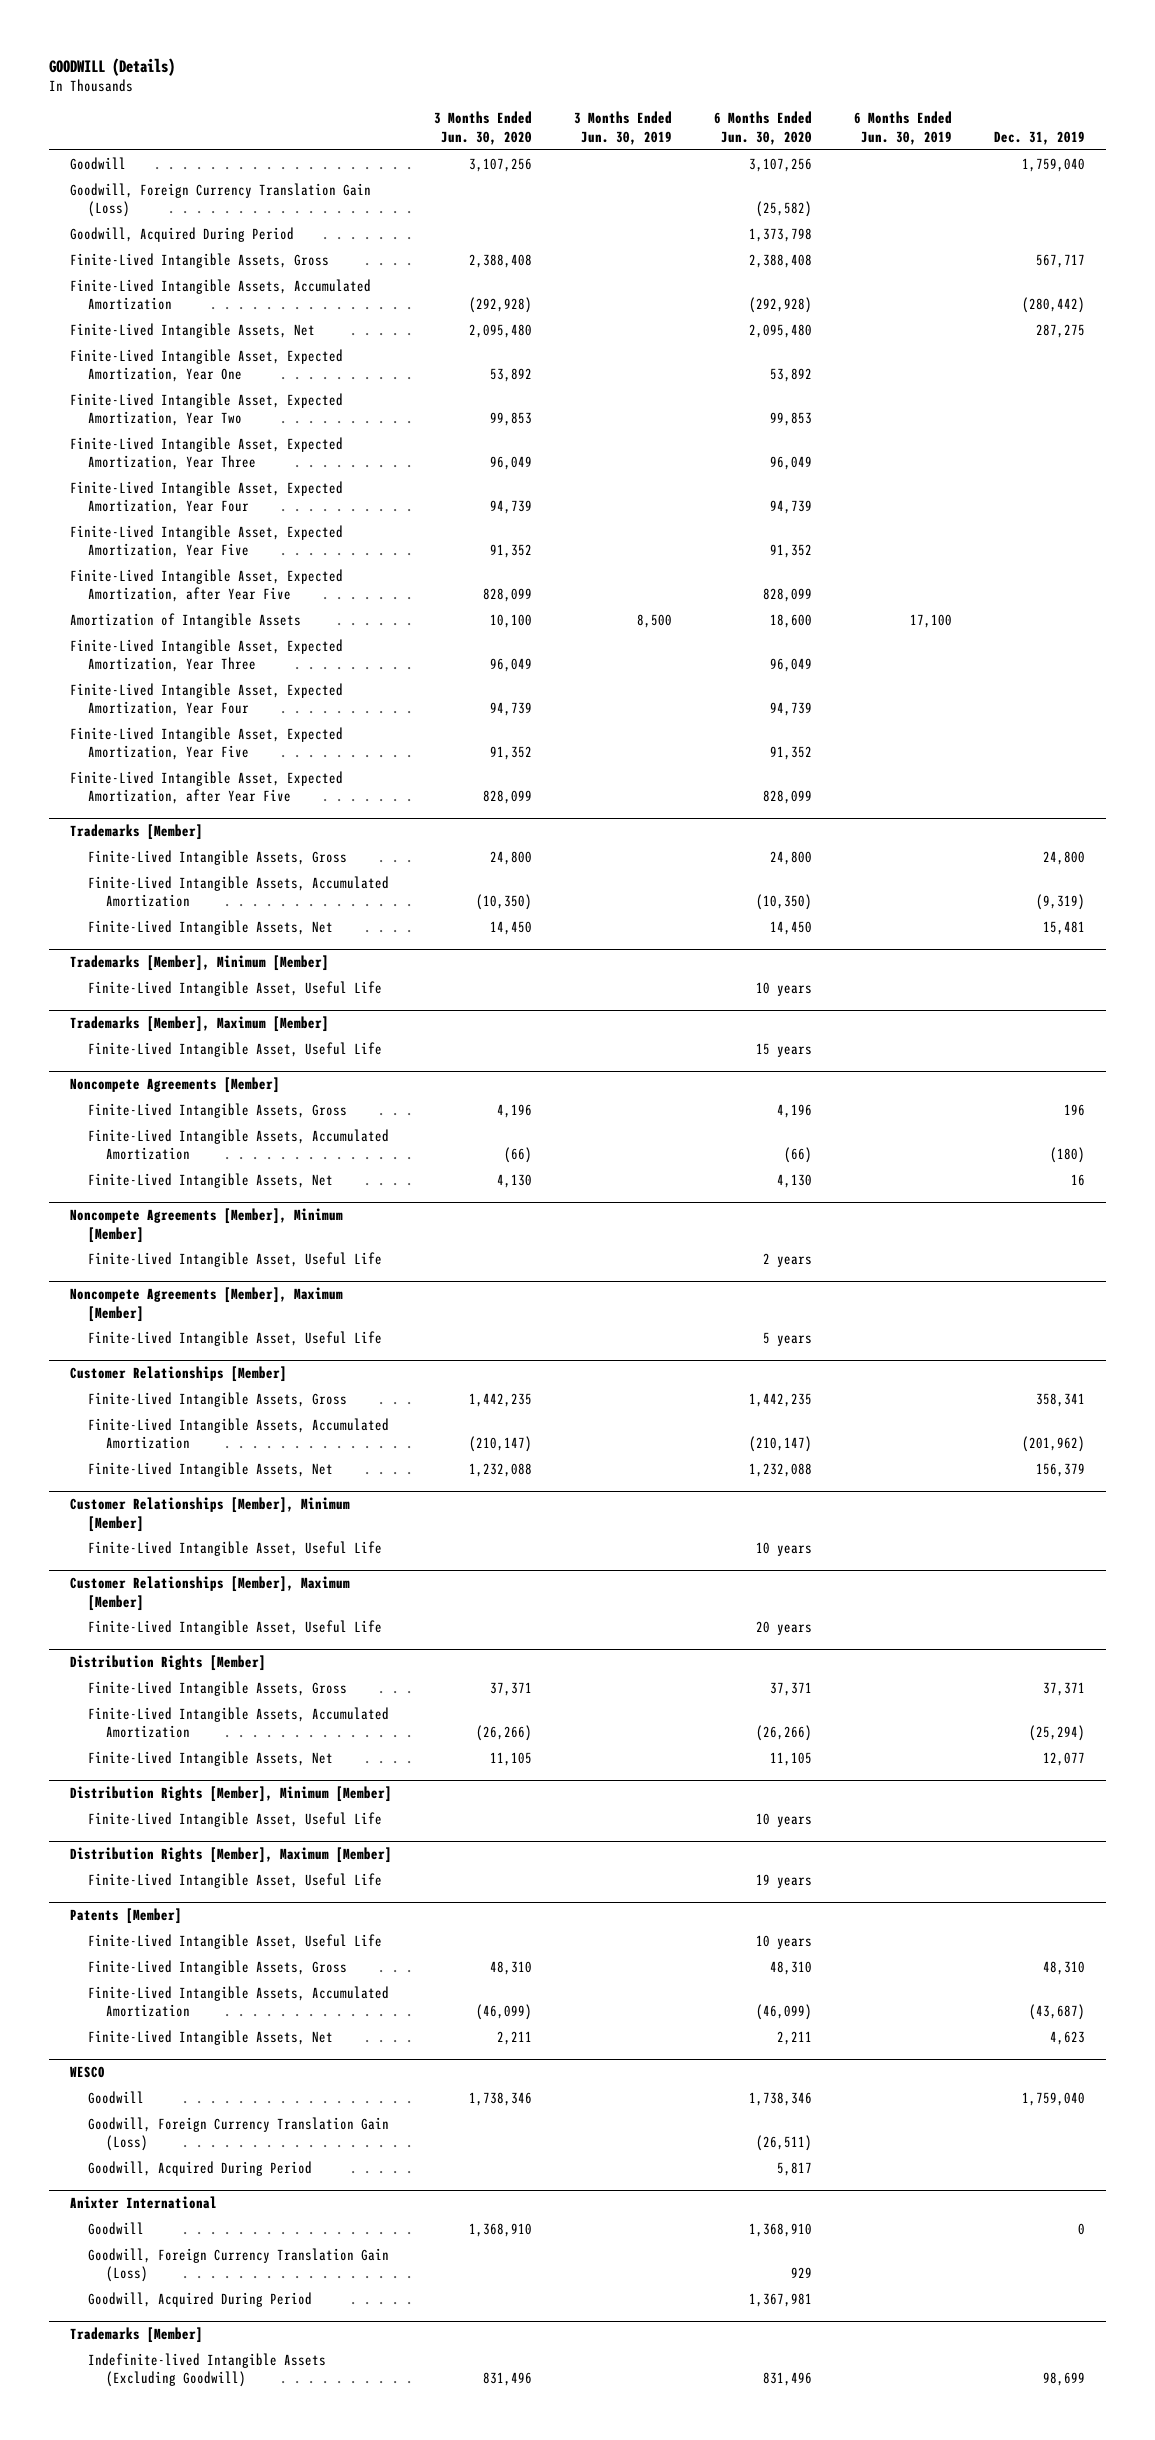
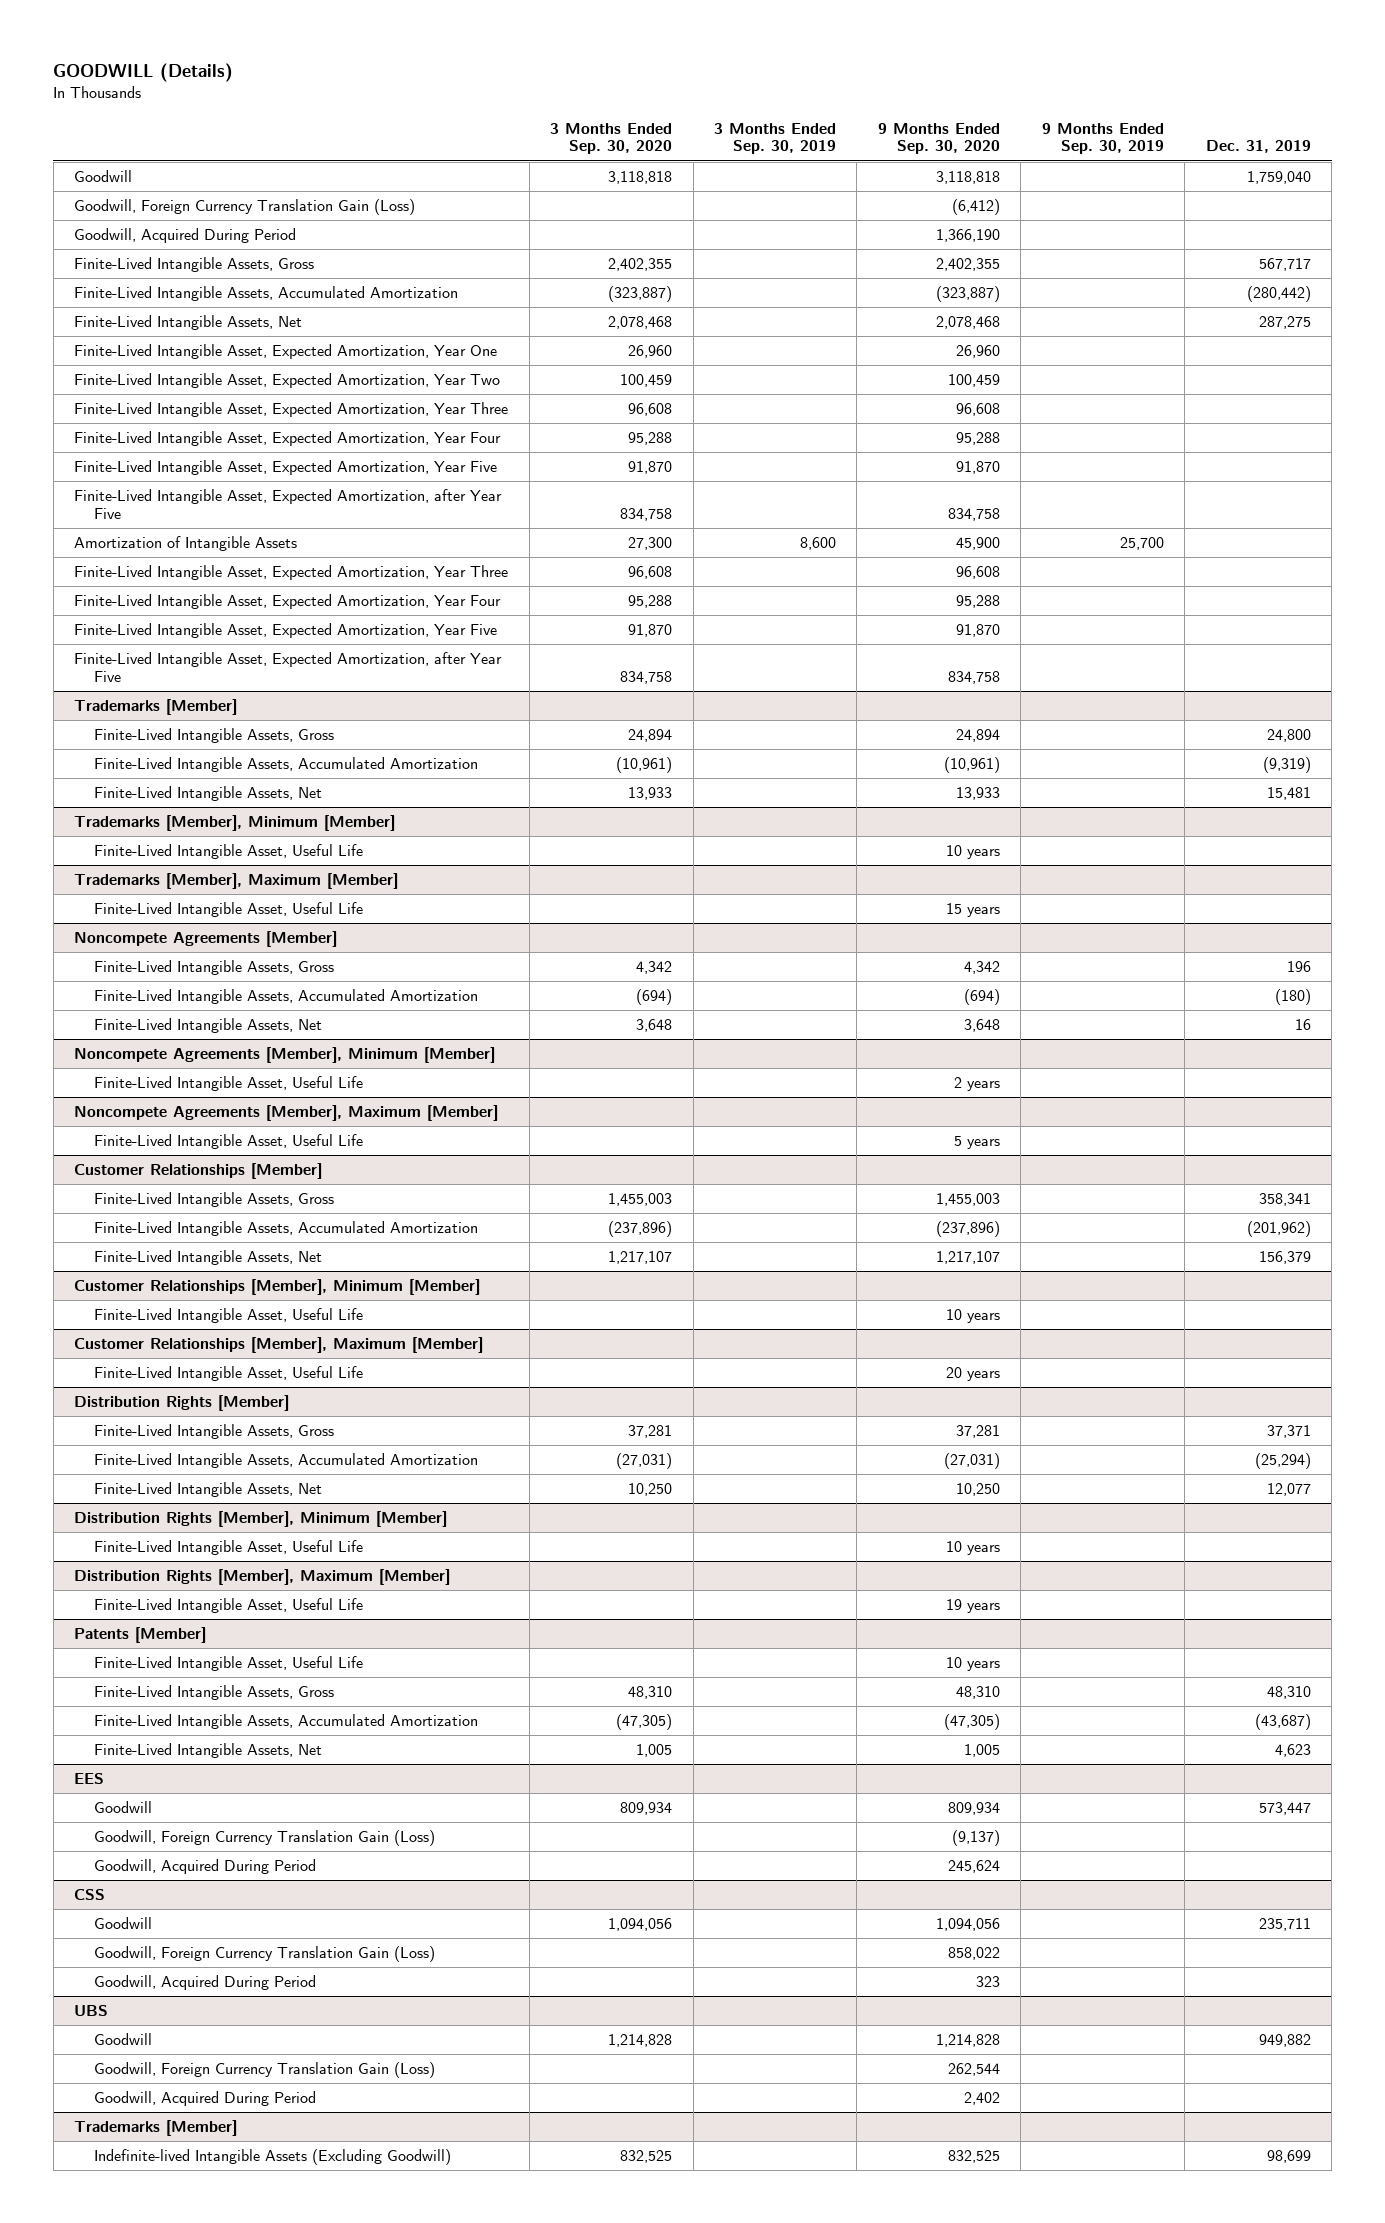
[434,111,533,145] 3 Months Ended Jun. 30, 2020 -> none
[573,111,672,145] 3 Months Ended Jun. 30, 2019 -> none
[713,111,812,145] 6 Months Ended Jun. 30, 2020 -> none
[853,111,952,145] 6 Months Ended Jun. 30, 2019 -> none
none -> [550,122,673,155] 3 Months Ended Sep. 30, 2020
none -> [714,122,837,155] 3 Months Ended Sep. 30, 2019
none -> [877,122,1000,155] 9 Months Ended Sep. 30, 2020
none -> [1041,122,1164,155] 9 Months Ended Sep. 30, 2019
[70,2066,106,2079] WESCO -> none
[87,2090,144,2104] Goodwill -> none
[87,2116,389,2152] Goodwill, Foreign Currency Translation Gain (Loss) -> none
[87,2160,312,2176] Goodwill, Acquired During Period -> none
[70,2196,218,2210] Anixter International -> none
[87,2221,144,2235] Goodwill -> none
[87,2247,389,2283] Goodwill, Foreign Currency Translation Gain (Loss) -> none
[87,2291,312,2307] Goodwill, Acquired During Period -> none
none -> [74,1773,105,1785] EES
none -> [93,1801,152,1814] Goodwill
none -> [93,1830,435,1847] Goodwill, Foreign Currency Translation Gain (Loss)
none -> [93,1859,316,1875] Goodwill, Acquired During Period
none -> [74,1889,106,1901] CSS
none -> [93,1917,152,1930] Goodwill
none -> [93,1946,435,1963] Goodwill, Foreign Currency Translation Gain (Loss)
none -> [93,1975,316,1991] Goodwill, Acquired During Period
none -> [74,2005,109,2017] UBS
none -> [93,2033,152,2046] Goodwill
none -> [93,2062,435,2079] Goodwill, Foreign Currency Translation Gain (Loss)
none -> [93,2091,316,2107] Goodwill, Acquired During Period

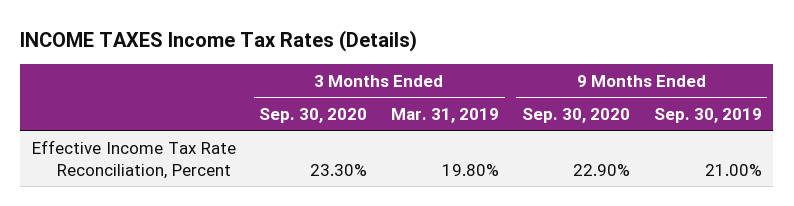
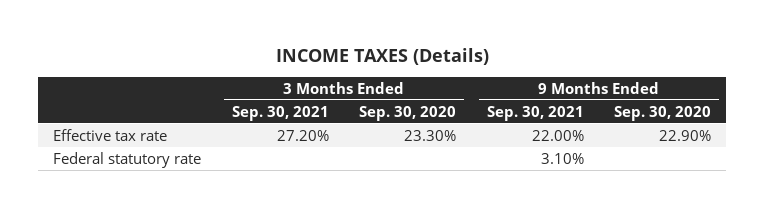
[20,30,418,53] INCOME TAXES Income Tax Rates (Details) -> [276,47,490,65] INCOME TAXES (Details)
[390,107,499,123] Mar. 31, 2019 -> none
[653,107,762,123] Sep. 30, 2019 -> none
none -> [231,105,329,121] Sep. 30, 2021
none -> [486,105,584,121] Sep. 30, 2021
[32,139,237,179] Effective Income Tax Rate Reconciliation, Percent -> [53,128,168,141] Effective tax rate
none -> [53,151,202,168] Federal statutory rate

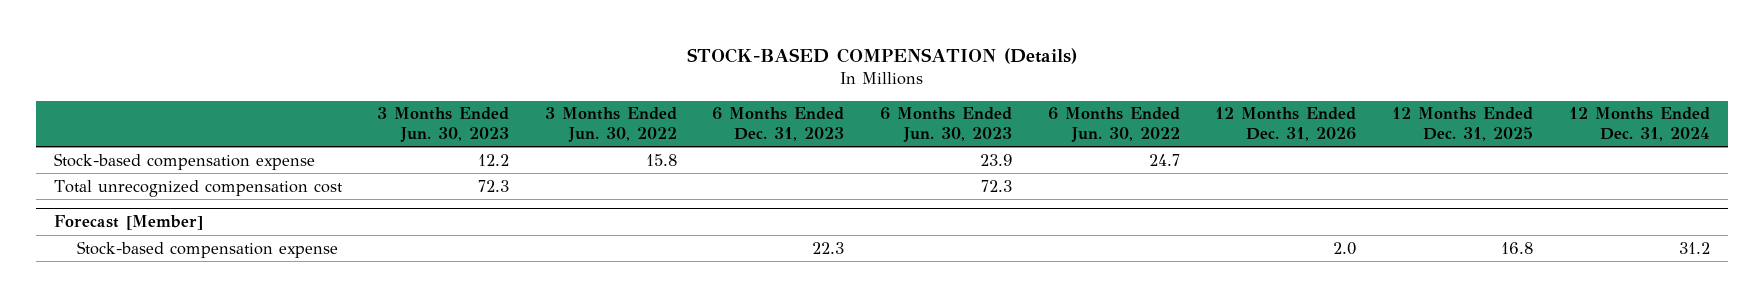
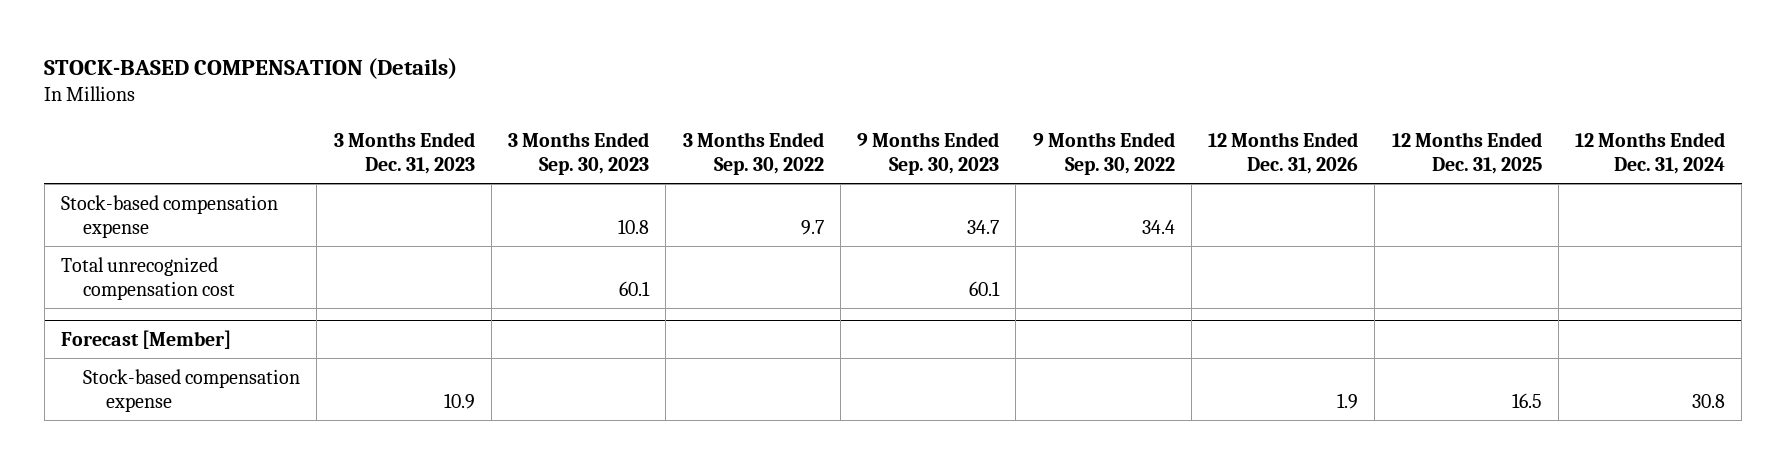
[377,107,510,142] 3 Months Ended Jun. 30, 2023 -> none
[544,107,677,142] 3 Months Ended Jun. 30, 2022 -> none
[712,107,845,141] 6 Months Ended Dec. 31, 2023 -> none
[880,107,1013,142] 6 Months Ended Jun. 30, 2023 -> none
[1047,107,1180,142] 6 Months Ended Jun. 30, 2022 -> none
none -> [333,131,475,174] 3 Months Ended Dec. 31, 2023
none -> [508,131,650,175] 3 Months Ended Sep. 30, 2023
none -> [682,131,824,175] 3 Months Ended Sep. 30, 2022
none -> [857,131,1000,175] 9 Months Ended Sep. 30, 2023
none -> [1032,131,1175,175] 9 Months Ended Sep. 30, 2022
[1333,241,1357,255] 2.0 -> [1337,392,1359,409] 1.9
[1501,241,1534,254] 16.8 -> [1511,392,1542,408] 16.5
[1678,241,1710,254] 31.2 -> [1692,393,1726,408] 30.8

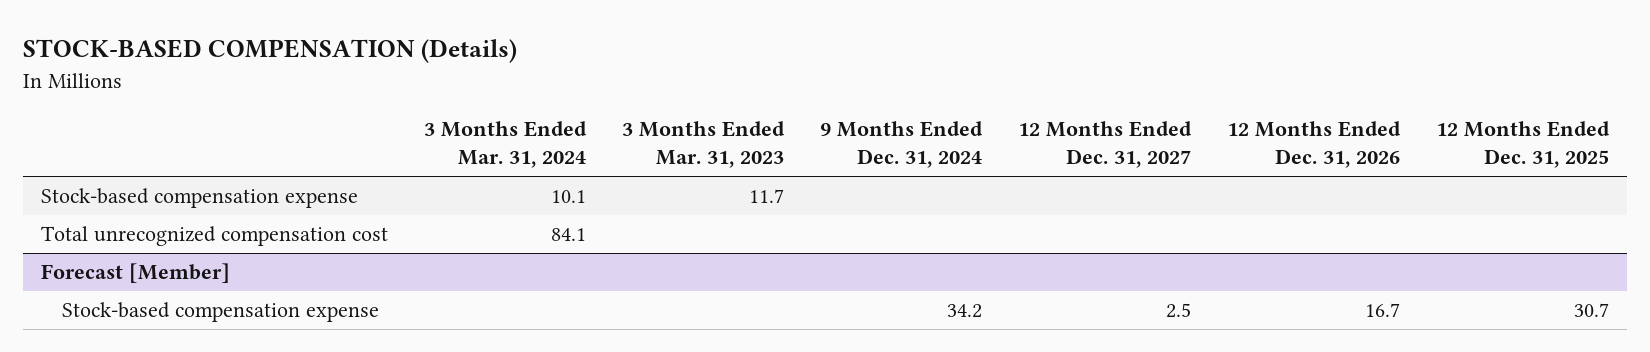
[333,131,475,174] 3 Months Ended Dec. 31, 2023 -> none
[508,131,650,175] 3 Months Ended Sep. 30, 2023 -> none
[682,131,824,175] 3 Months Ended Sep. 30, 2022 -> none
[857,131,1000,175] 9 Months Ended Sep. 30, 2023 -> none
[1032,131,1175,175] 9 Months Ended Sep. 30, 2022 -> none
[1575,131,1726,174] 12 Months Ended Dec. 31, 2024 -> none
none -> [424,121,588,169] 3 Months Ended Mar. 31, 2024
none -> [622,121,786,169] 3 Months Ended Mar. 31, 2023
none -> [820,121,984,169] 9 Months Ended Dec. 31, 2024
none -> [1018,121,1193,169] 12 Months Ended Dec. 31, 2027
[1337,392,1359,409] 1.9 -> [1365,303,1401,318] 16.7
[1511,392,1542,408] 16.5 -> [1574,303,1610,318] 30.7

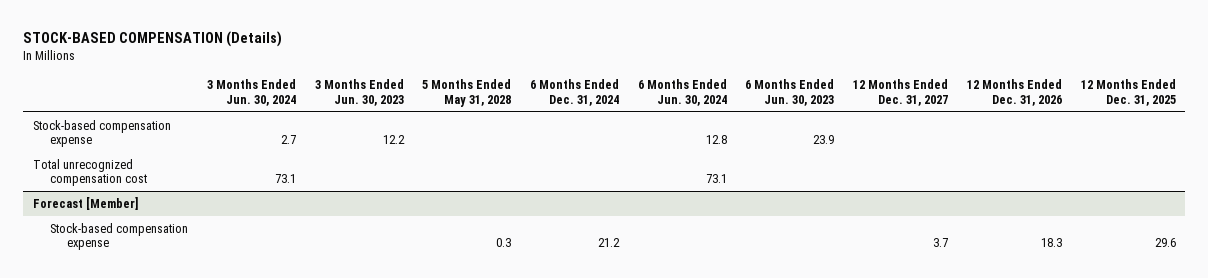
[424,121,588,169] 3 Months Ended Mar. 31, 2024 -> none
[622,121,786,169] 3 Months Ended Mar. 31, 2023 -> none
[820,121,984,169] 9 Months Ended Dec. 31, 2024 -> none
none -> [206,79,296,106] 3 Months Ended Jun. 30, 2024
none -> [314,79,404,106] 3 Months Ended Jun. 30, 2023
none -> [422,79,512,107] 5 Months Ended May 31, 2028
none -> [529,79,619,106] 6 Months Ended Dec. 31, 2024
none -> [637,79,727,106] 6 Months Ended Jun. 30, 2024
none -> [745,79,835,106] 6 Months Ended Jun. 30, 2023
[1166,303,1192,319] 2.5 -> [933,238,949,248] 3.7
[1365,303,1401,318] 16.7 -> [1040,238,1062,248] 18.3
[1574,303,1610,318] 30.7 -> [1154,238,1176,248] 29.6

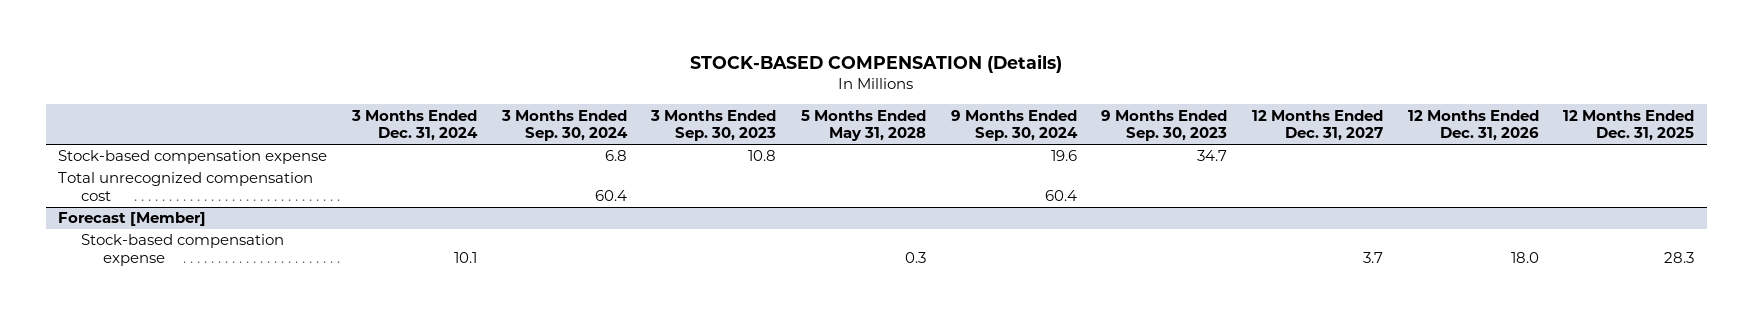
[206,79,296,106] 3 Months Ended Jun. 30, 2024 -> none
[314,79,404,106] 3 Months Ended Jun. 30, 2023 -> none
[529,79,619,106] 6 Months Ended Dec. 31, 2024 -> none
[637,79,727,106] 6 Months Ended Jun. 30, 2024 -> none
[745,79,835,106] 6 Months Ended Jun. 30, 2023 -> none
none -> [350,109,478,142] 3 Months Ended Dec. 31, 2024
none -> [500,109,628,142] 3 Months Ended Sep. 30, 2024
none -> [650,109,777,142] 3 Months Ended Sep. 30, 2023
none -> [950,109,1078,142] 9 Months Ended Sep. 30, 2024
none -> [1101,109,1228,142] 9 Months Ended Sep. 30, 2023
[1040,238,1062,248] 18.3 -> [1510,252,1539,264] 18.0
[1154,238,1176,248] 29.6 -> [1664,252,1695,264] 28.3

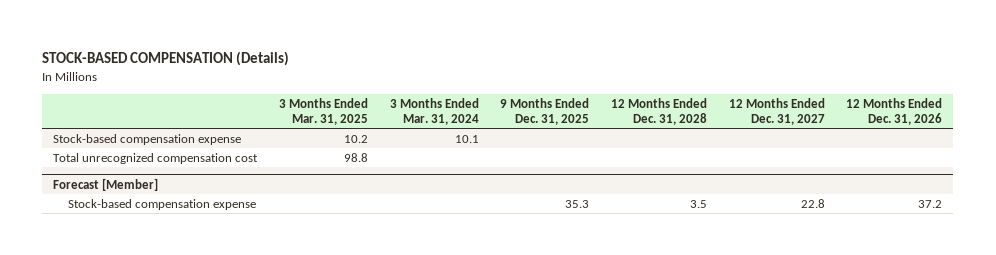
[350,109,478,142] 3 Months Ended Dec. 31, 2024 -> none
[500,109,628,142] 3 Months Ended Sep. 30, 2024 -> none
[650,109,777,142] 3 Months Ended Sep. 30, 2023 -> none
[800,109,926,142] 5 Months Ended May 31, 2028 -> none
[950,109,1078,142] 9 Months Ended Sep. 30, 2024 -> none
[1101,109,1228,142] 9 Months Ended Sep. 30, 2023 -> none
[1563,109,1695,142] 12 Months Ended Dec. 31, 2025 -> none
none -> [278,97,368,126] 3 Months Ended Mar. 31, 2025
none -> [389,97,479,126] 3 Months Ended Mar. 31, 2024
none -> [500,97,590,126] 9 Months Ended Dec. 31, 2025
none -> [611,97,708,126] 12 Months Ended Dec. 31, 2028
[1363,252,1384,264] 3.7 -> [800,198,825,208] 22.8
[1510,252,1539,264] 18.0 -> [918,199,943,208] 37.2

